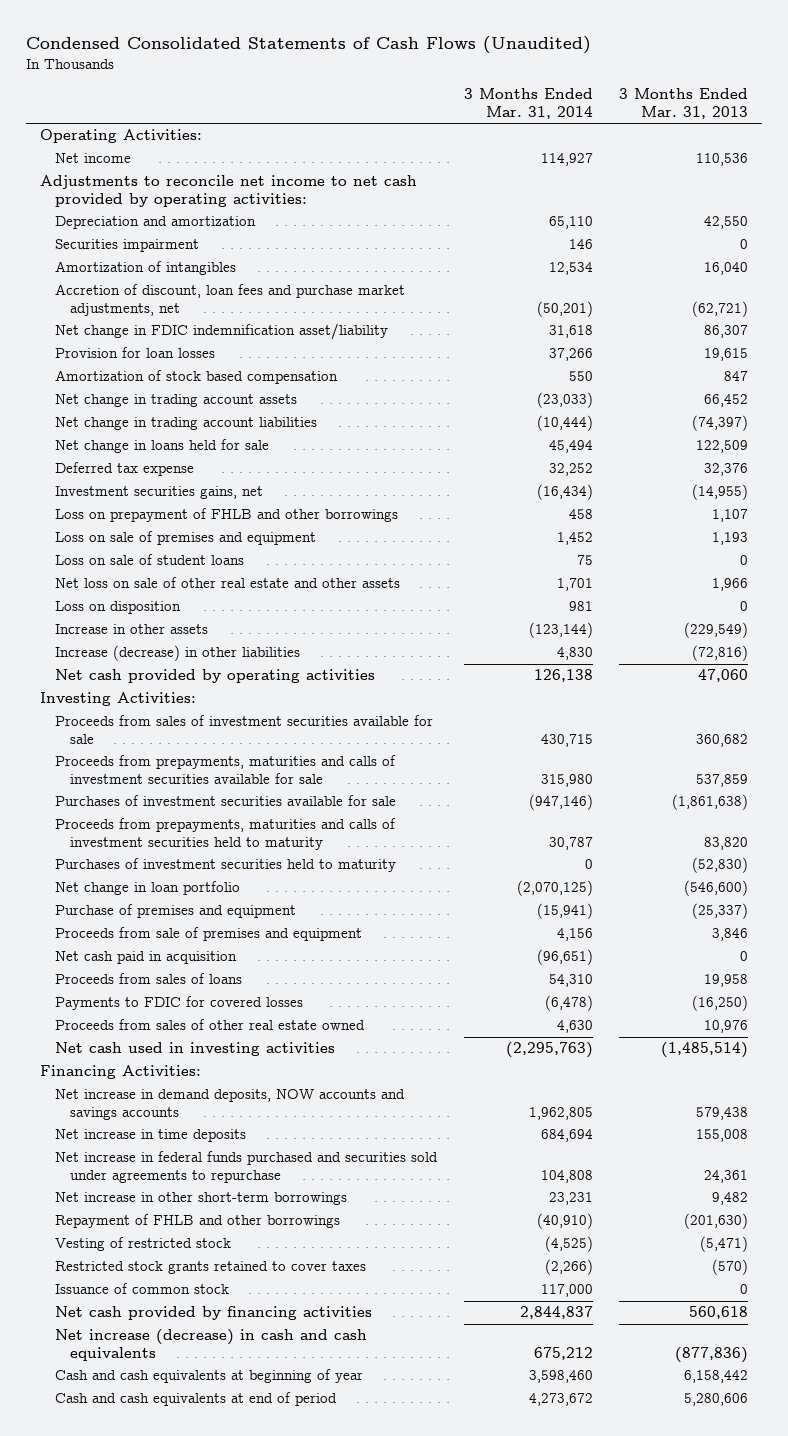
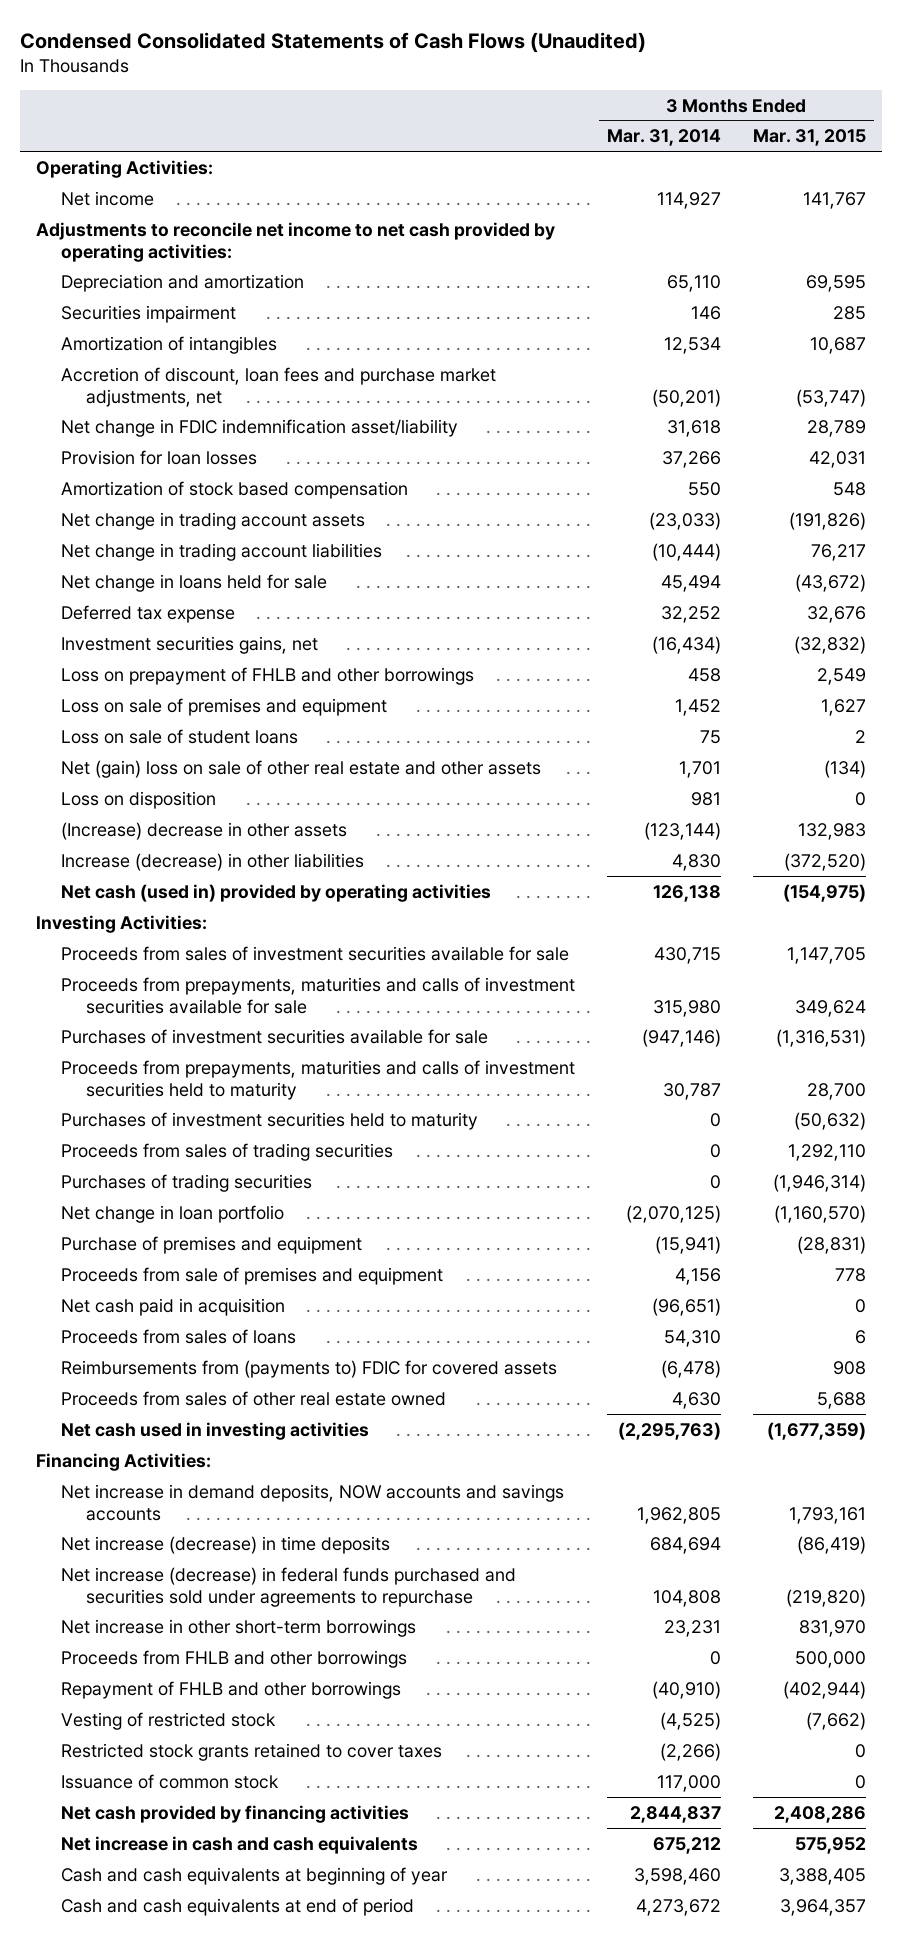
[619,88,749,120] 3 Months Ended Mar. 31, 2013 -> none
none -> [752,129,866,147] Mar. 31, 2015
[54,577,400,589] Net loss on sale of other real estate and other assets -> [60,759,541,778] Net (gain) loss on sale of other real estate and other assets
[54,624,208,635] Increase in other assets -> [60,821,347,840] (Increase) decrease in other assets
[54,669,375,684] Net cash provided by operating activities -> [60,883,491,902] Net cash (used in) provided by operating activities
none -> [60,1142,393,1161] Proceeds from sales of trading securities
none -> [60,1173,312,1192] Purchases of trading securities
[54,996,303,1011] Payments to FDIC for covered losses -> [60,1359,557,1378] Reimbursements from (payments to) FDIC for covered assets
[54,1129,246,1143] Net increase in time deposits -> [60,1535,390,1554] Net increase (decrease) in time deposits
[54,1151,438,1184] Net increase in federal funds purchased and securities sold under agreements to repurchase -> [60,1566,516,1607] Net increase (decrease) in federal funds purchased and securities sold under agreements to repurchase
none -> [60,1649,407,1668] Proceeds from FHLB and other borrowings
[54,1329,367,1362] Net increase (decrease) in cash and cash equivalents -> [60,1835,418,1854] Net increase in cash and cash equivalents

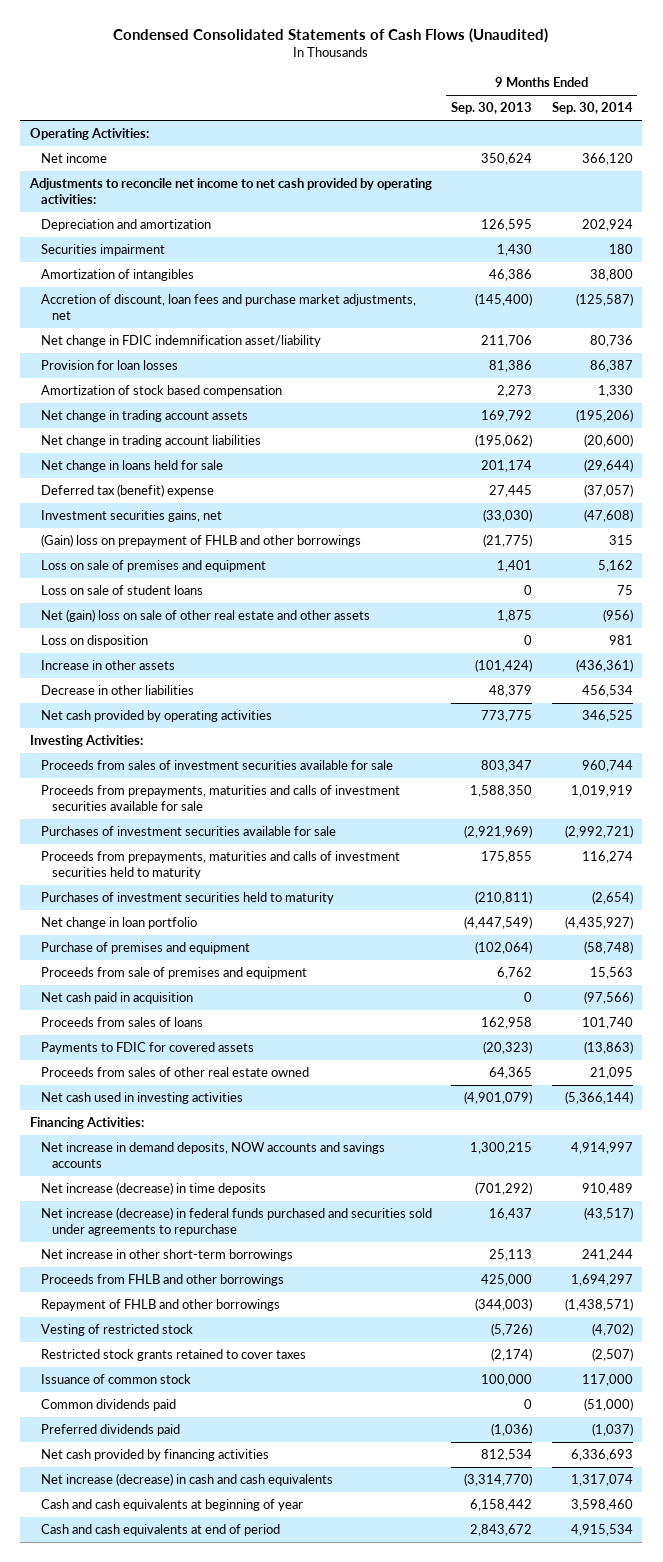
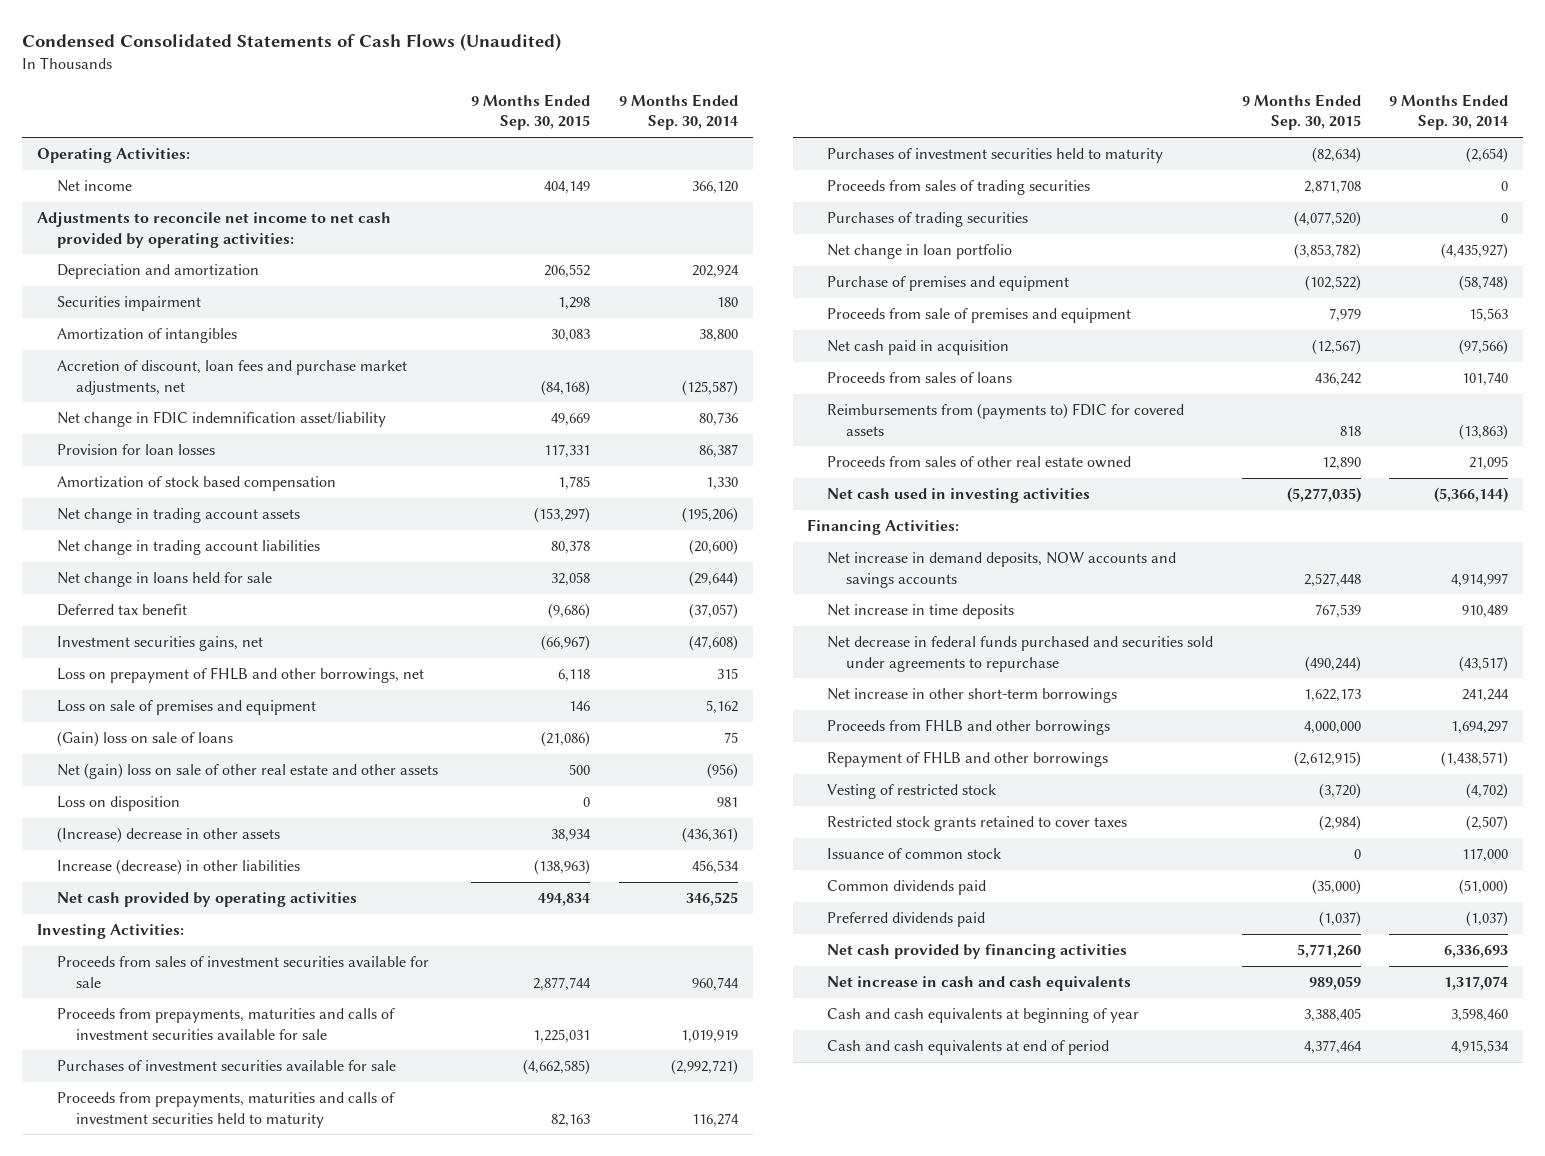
[451,102,533,115] Sep. 30, 2013 -> none
none -> [471,93,591,131] 9 Months Ended Sep. 30, 2015
[41,484,215,498] Deferred tax (benefit) expense -> [56,604,187,617] Deferred tax benefit
[41,534,362,548] (Gain) loss on prepayment of FHLB and other borrowings -> [56,667,424,684] Loss on prepayment of FHLB and other borrowings, net
[41,585,204,596] Loss on sale of student loans -> [56,731,233,748] (Gain) loss on sale of loans
[41,660,176,671] Increase in other assets -> [56,827,280,844] (Increase) decrease in other assets
[41,685,195,696] Decrease in other liabilities -> [56,859,300,876] Increase (decrease) in other liabilities
none -> [826,180,1090,196] Proceeds from sales of trading securities
none -> [826,212,1028,228] Purchases of trading securities
[41,1042,255,1055] Payments to FDIC for covered assets -> [826,403,1184,436] Reimbursements from (payments to) FDIC for covered assets
[41,1182,267,1196] Net increase (decrease) in time deposits -> [826,604,1014,620] Net increase in time deposits
[41,1207,433,1237] Net increase (decrease) in federal funds purchased and securities sold under agreements to repurchase -> [826,636,1213,672] Net decrease in federal funds purchased and securities sold under agreements to repurchase
[41,1473,334,1487] Net increase (decrease) in cash and cash equivalents -> [826,976,1131,992] Net increase in cash and cash equivalents

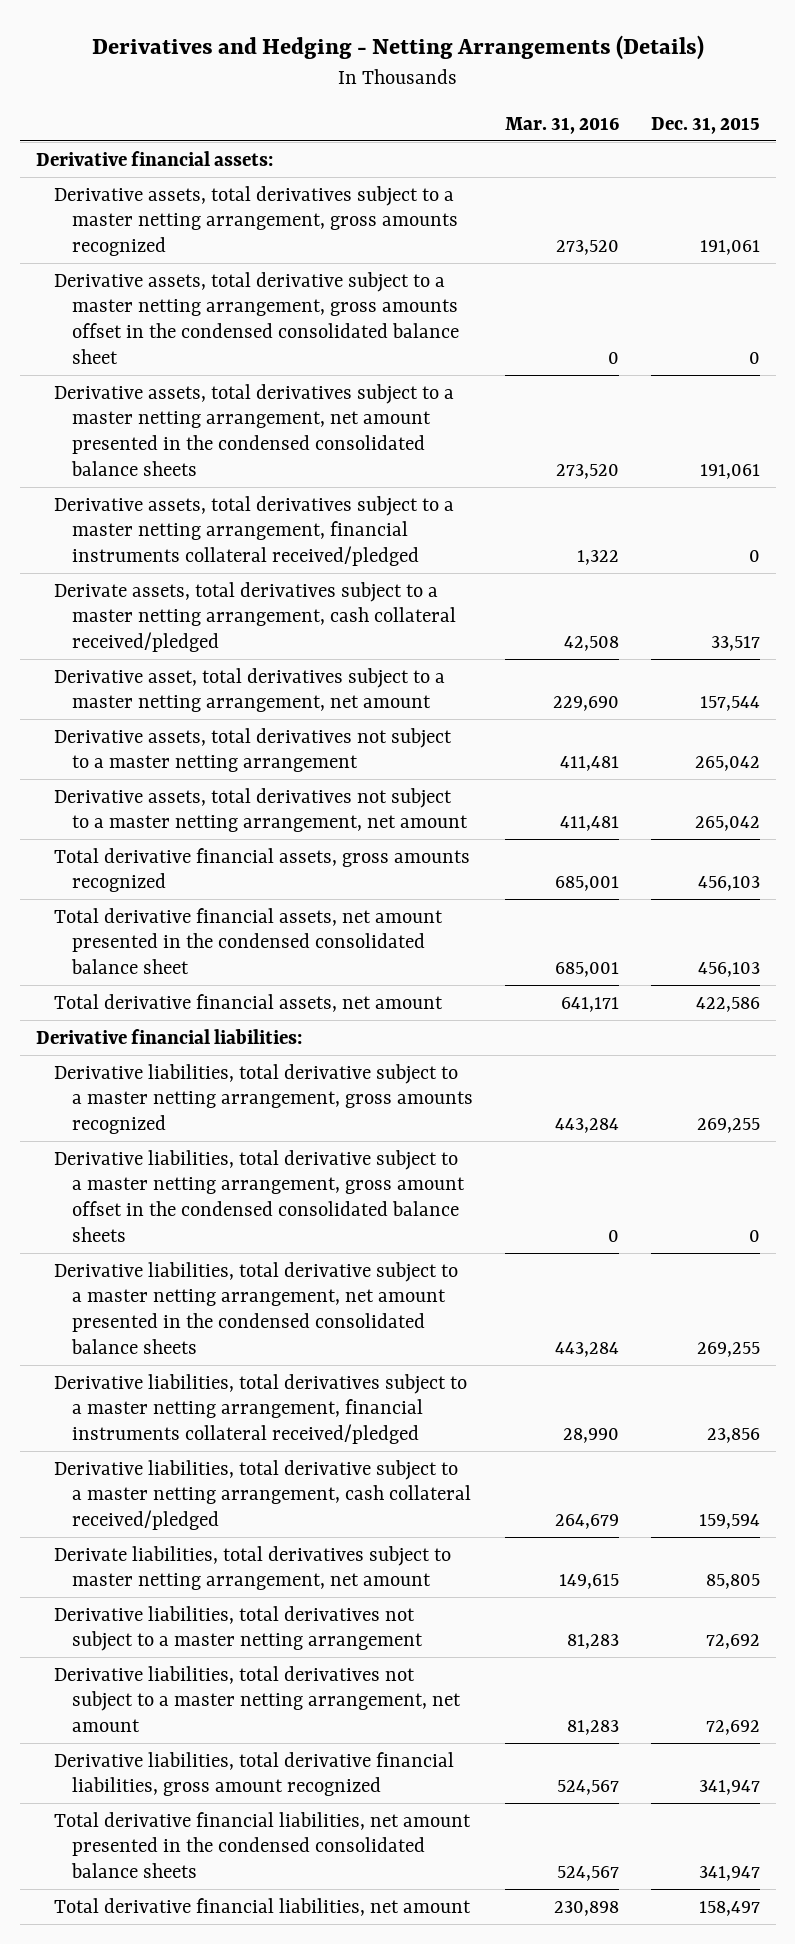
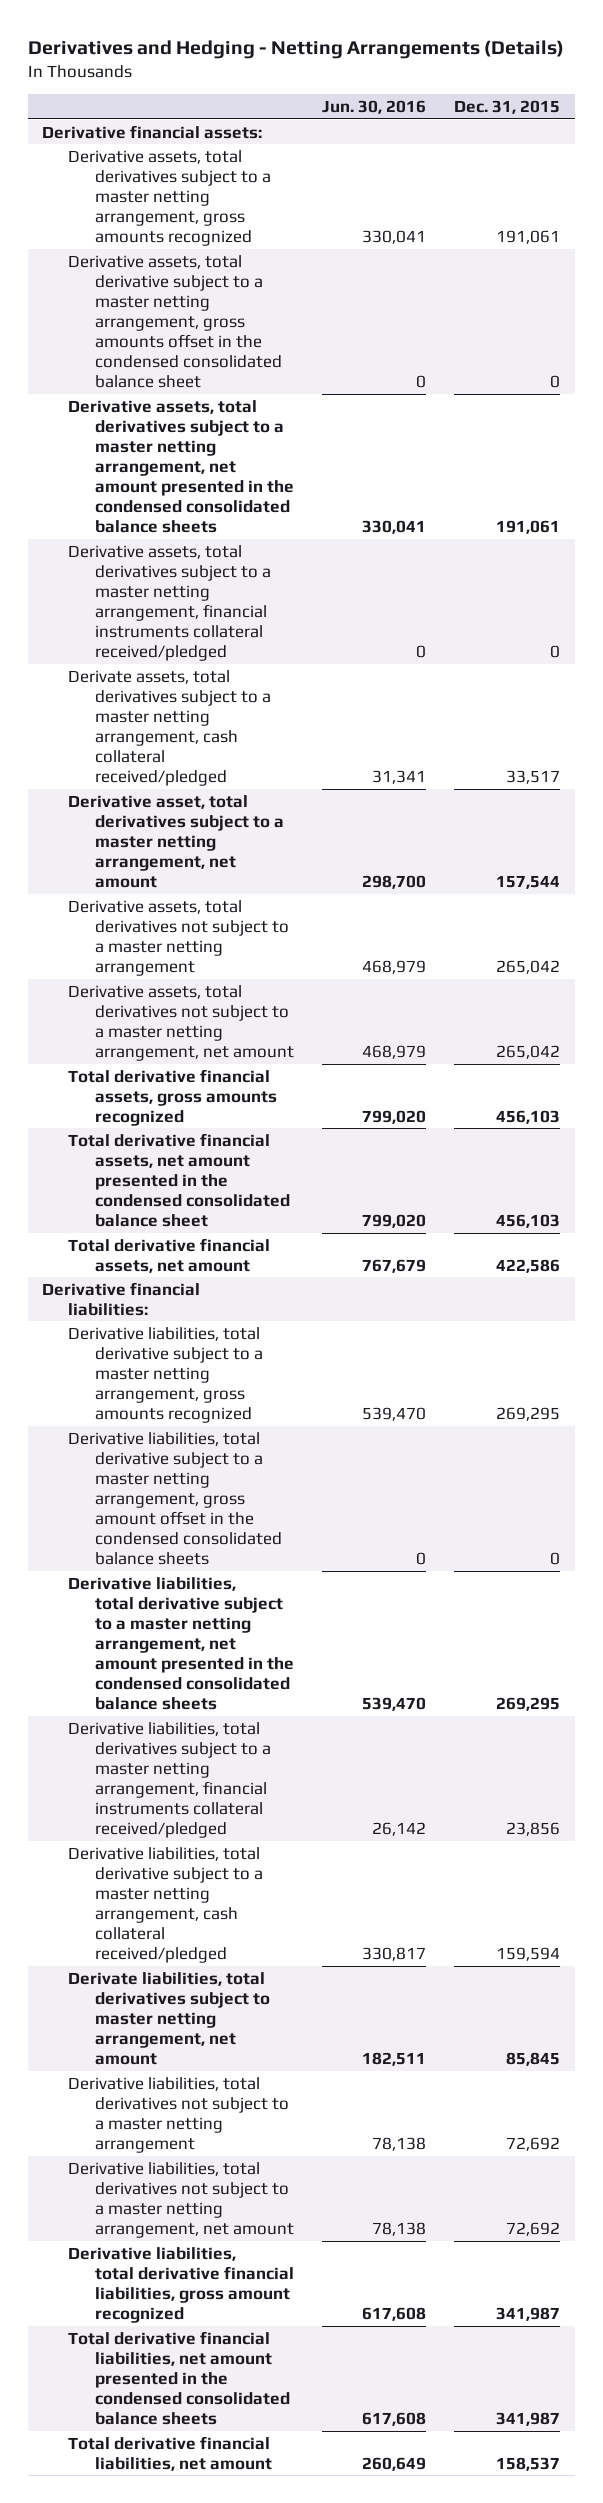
[505,116,620,134] Mar. 31, 2016 -> none
none -> [322,99,427,114] Jun. 30, 2016
[696,1118,760,1134] 269,255 -> [496,1406,561,1421] 269,295
[696,1341,760,1357] 269,255 -> [496,1697,561,1712] 269,295
[705,1574,760,1590] 85,805 -> [506,2051,561,2066] 85,845
[698,1780,760,1796] 341,947 -> [496,2306,561,2321] 341,987
[698,1866,760,1882] 341,947 -> [496,2411,561,2426] 341,987
[698,1900,760,1916] 158,497 -> [496,2456,561,2471] 158,537

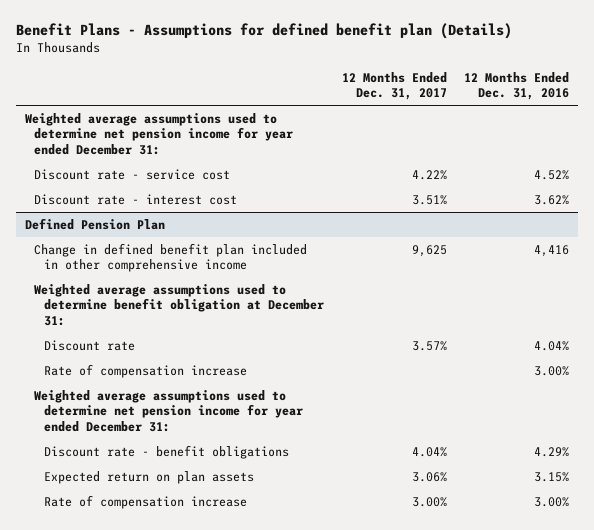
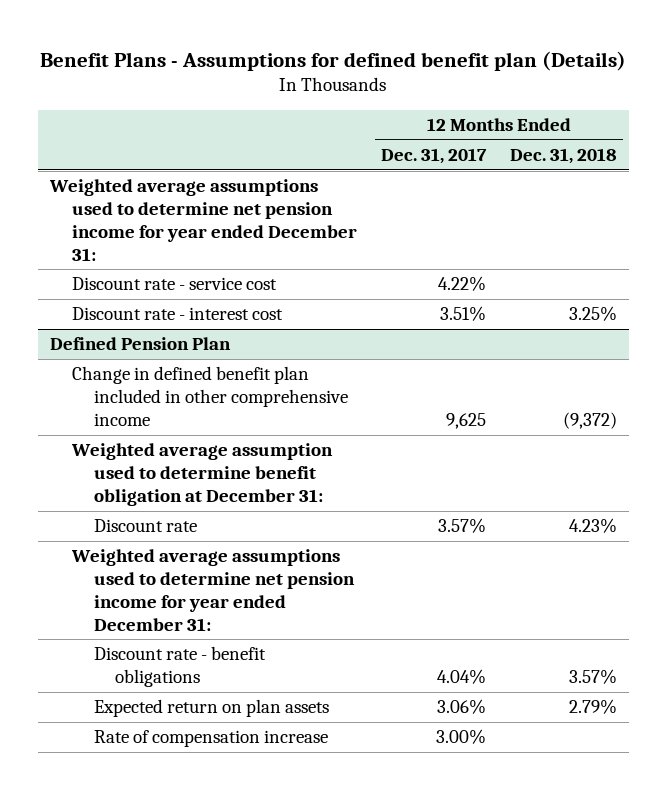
[464,71,570,101] 12 Months Ended Dec. 31, 2016 -> none
none -> [509,148,617,165] Dec. 31, 2018
[34,283,324,327] Weighted average assumptions used to determine benefit obligation at December 31: -> [71,443,334,506] Weighted average assumption used to determine benefit obligation at December 31:
[43,363,247,378] Rate of compensation increase -> none

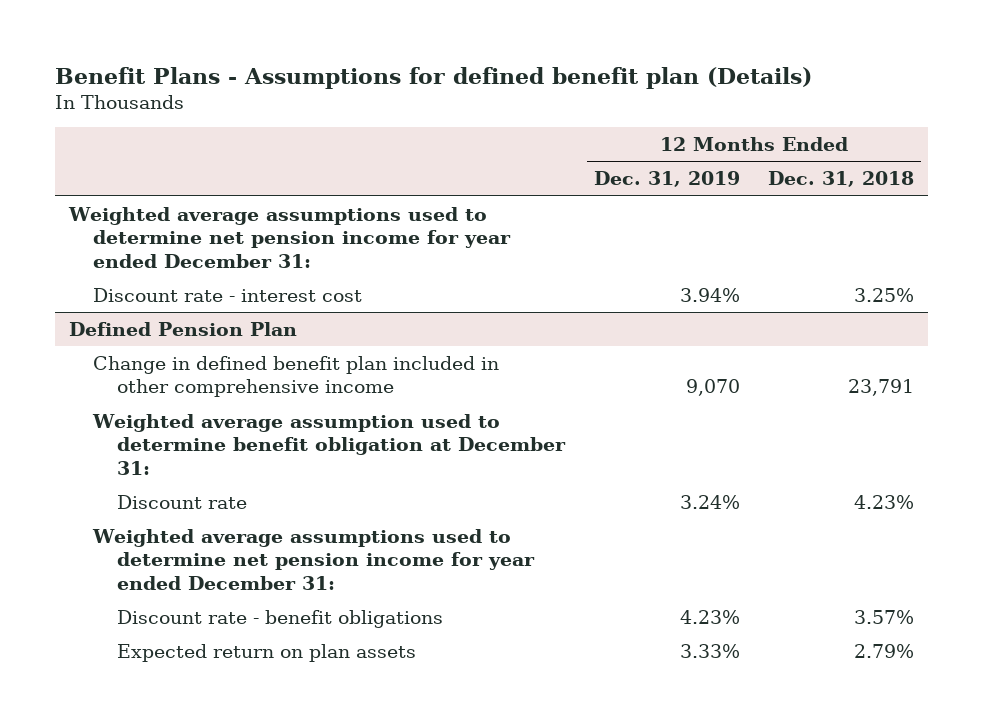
[380,148,487,165] Dec. 31, 2017 -> none
none -> [593,171,740,188] Dec. 31, 2019
[72,277,278,291] Discount rate - service cost -> none
[562,411,617,429] (9,372) -> [848,379,915,397] 23,791
[93,730,328,748] Rate of compensation increase -> none

